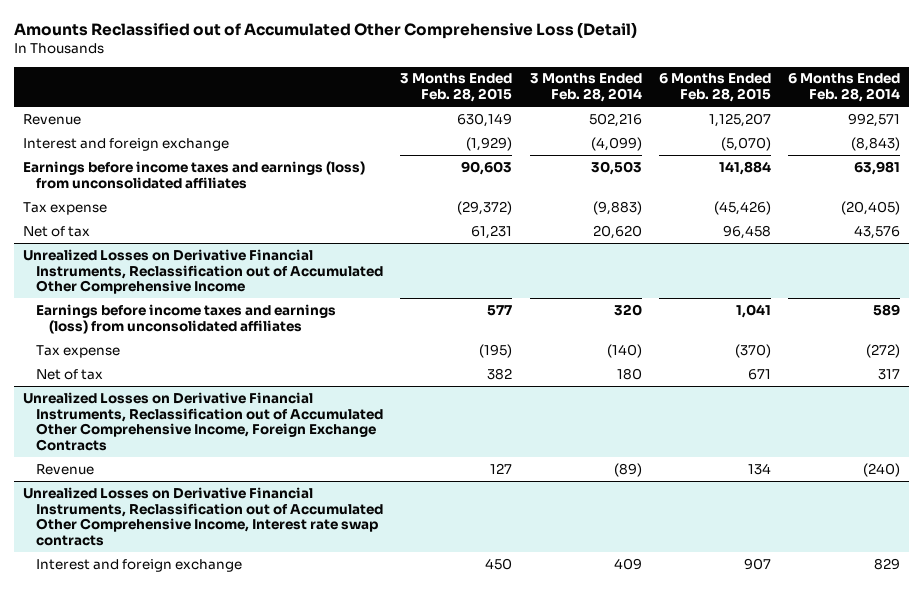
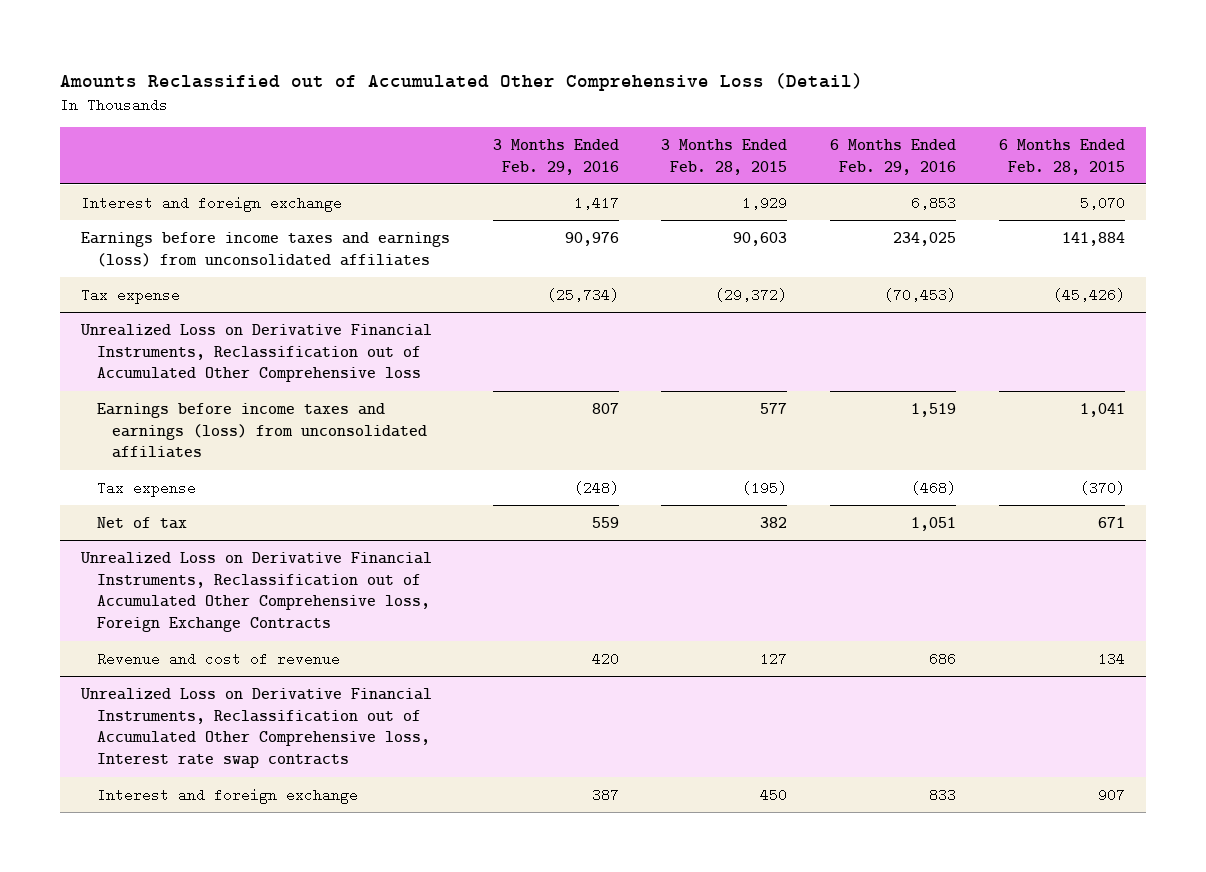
[529,73,642,103] 3 Months Ended Feb. 28, 2014 -> none
[788,73,901,103] 6 Months Ended Feb. 28, 2014 -> none
none -> [492,138,619,175] 3 Months Ended Feb. 29, 2016
none -> [829,138,956,175] 6 Months Ended Feb. 29, 2016
[23,113,82,125] Revenue -> none
[466,136,513,151] (1,929) -> [742,195,788,210] 1,929
[720,136,771,151] (5,070) -> [1079,195,1125,210] 5,070
[23,225,91,237] Net of tax -> none
[23,248,383,295] Unrealized Losses on Derivative Financial Instruments, Reclassification out of Accumulated Other Comprehensive Income -> [80,323,433,383] Unrealized Loss on Derivative Financial Instruments, Reclassification out of Accumulated Other Comprehensive loss
[23,391,383,451] Unrealized Losses on Derivative Financial Instruments, Reclassification out of Accumulated Other Comprehensive Income, Foreign Exchange Contracts -> [80,551,433,633] Unrealized Loss on Derivative Financial Instruments, Reclassification out of Accumulated Other Comprehensive loss, Foreign Exchange Contracts
[35,463,94,475] Revenue -> [96,651,340,666] Revenue and cost of revenue
[23,486,383,546] Unrealized Losses on Derivative Financial Instruments, Reclassification out of Accumulated Other Comprehensive Income, Interest rate swap contracts -> [80,687,433,769] Unrealized Loss on Derivative Financial Instruments, Reclassification out of Accumulated Other Comprehensive loss, Interest rate swap contracts

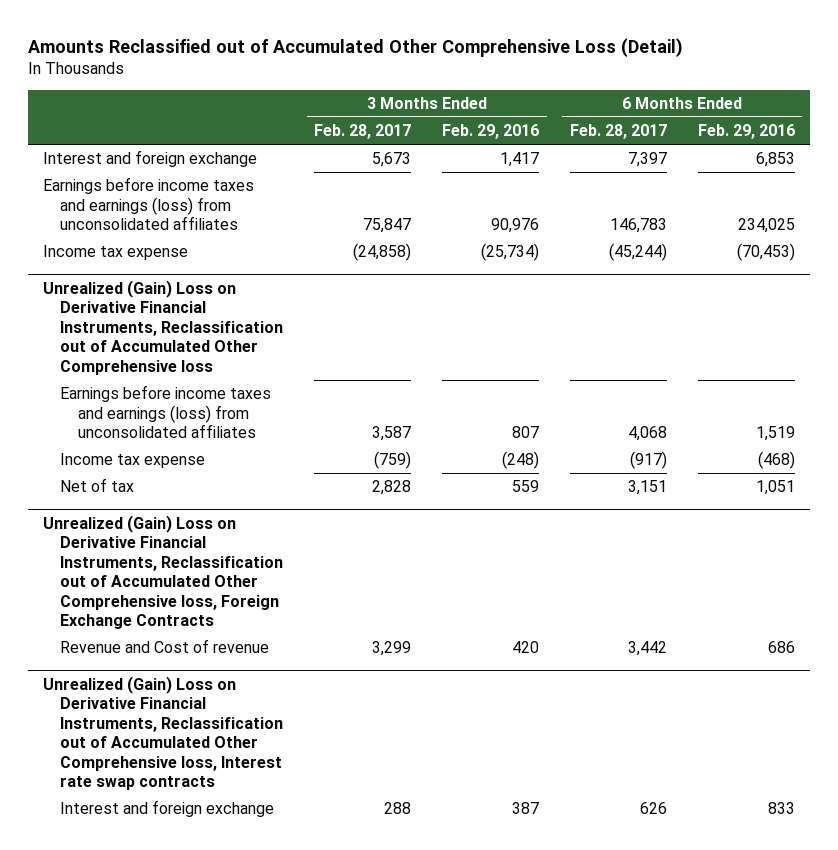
[661,138,788,175] 3 Months Ended Feb. 28, 2015 -> none
[998,138,1125,175] 6 Months Ended Feb. 28, 2015 -> none
none -> [314,124,412,140] Feb. 28, 2017
none -> [569,124,667,140] Feb. 28, 2017
[81,287,181,304] Tax expense -> [43,245,189,261] Income tax expense
[80,323,433,383] Unrealized Loss on Derivative Financial Instruments, Reclassification out of Accumulated Other Comprehensive loss -> [43,279,284,375] Unrealized (Gain) Loss on Derivative Financial Instruments, Reclassification out of Accumulated Other Comprehensive loss
[96,480,196,497] Tax expense -> [60,453,206,469] Income tax expense
[80,551,433,633] Unrealized Loss on Derivative Financial Instruments, Reclassification out of Accumulated Other Comprehensive loss, Foreign Exchange Contracts -> [43,514,284,630] Unrealized (Gain) Loss on Derivative Financial Instruments, Reclassification out of Accumulated Other Comprehensive loss, Foreign Exchange Contracts
[96,651,340,666] Revenue and cost of revenue -> [60,639,270,654] Revenue and Cost of revenue
[80,687,433,769] Unrealized Loss on Derivative Financial Instruments, Reclassification out of Accumulated Other Comprehensive loss, Interest rate swap contracts -> [43,675,284,791] Unrealized (Gain) Loss on Derivative Financial Instruments, Reclassification out of Accumulated Other Comprehensive loss, Interest rate swap contracts

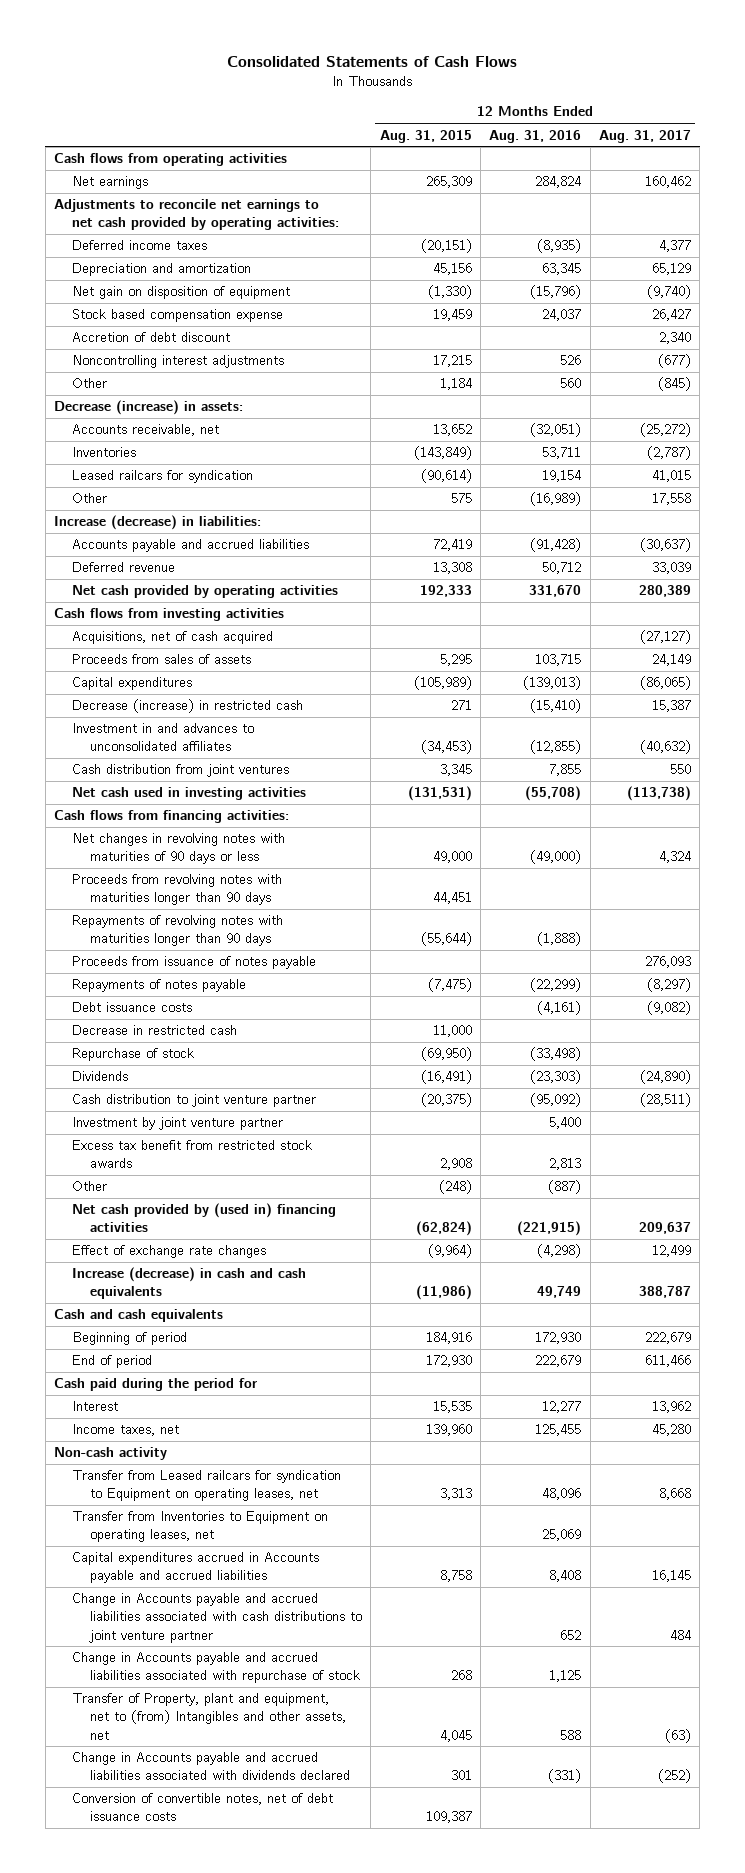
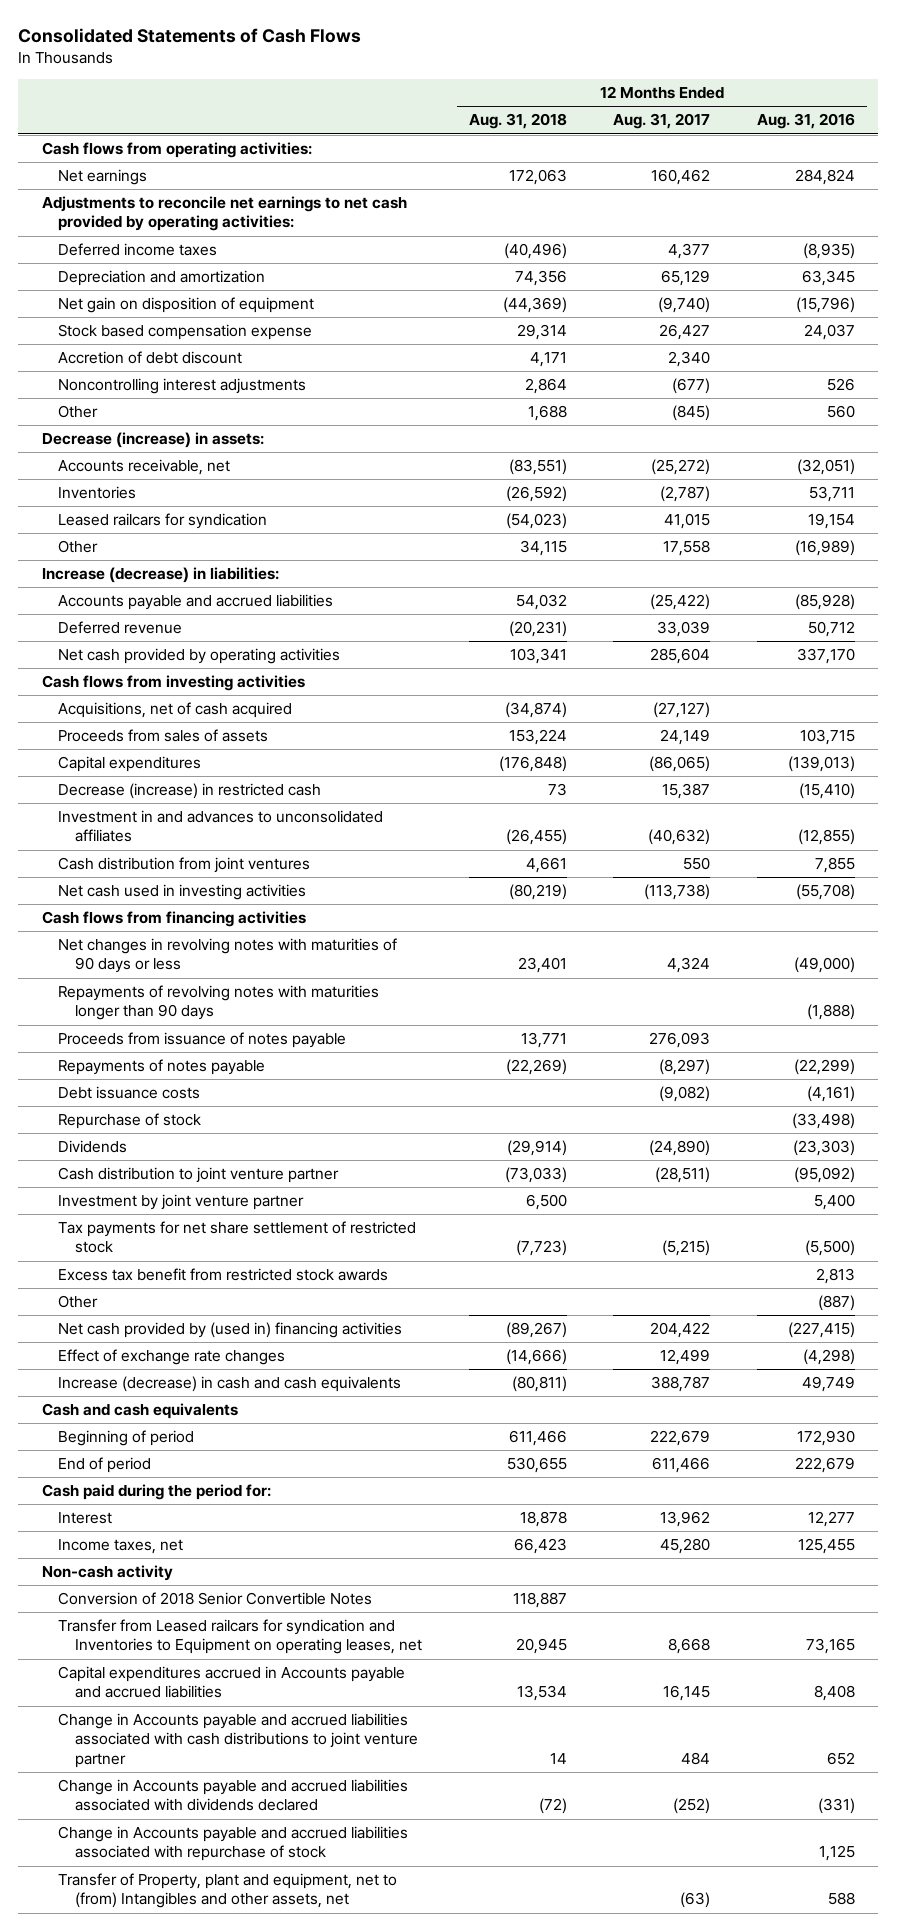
[379,129,472,143] Aug. 31, 2015 -> none
none -> [468,113,567,130] Aug. 31, 2018
[53,153,287,167] Cash flows from operating activities -> [41,142,312,159] Cash flows from operating activities:
[530,538,582,553] (91,428) -> [795,594,856,611] (85,928)
[640,538,692,553] (30,637) -> [650,594,711,611] (25,422)
[529,585,582,598] 331,670 -> [797,648,856,665] 337,170
[639,585,692,598] 280,389 -> [650,648,711,665] 285,604
[53,810,289,824] Cash flows from financing activities: -> [41,911,306,928] Cash flows from financing activities
[71,874,282,906] Proceeds from revolving notes with maturities longer than 90 days -> none
[71,1025,237,1036] Decrease in restricted cash -> none
none -> [58,1221,417,1254] Tax payments for net share settlement of restricted stock
[517,1221,582,1237] (221,915) -> [788,1322,856,1339] (227,415)
[639,1222,692,1235] 209,637 -> [650,1322,711,1339] 204,422
[53,1378,257,1392] Cash paid during the period for -> [41,1484,271,1501] Cash paid during the period for:
[71,1511,328,1543] Transfer from Inventories to Equipment on operating leases, net -> none
none -> [58,1592,373,1606] Conversion of 2018 Senior Convertible Notes
[71,1470,341,1502] Transfer from Leased railcars for syndication to Equipment on operating leases, net -> [58,1619,423,1655] Transfer from Leased railcars for syndication and Inventories to Equipment on operating leases, net
[542,1488,582,1501] 48,096 -> [806,1638,856,1655] 73,165
[71,1752,350,1781] Change in Accounts payable and accrued liabilities associated with dividends declared -> [58,1779,409,1812] Change in Accounts payable and accrued liabilities associated with dividends declared
[71,1793,333,1822] Conversion of convertible notes, net of debt issuance costs -> none

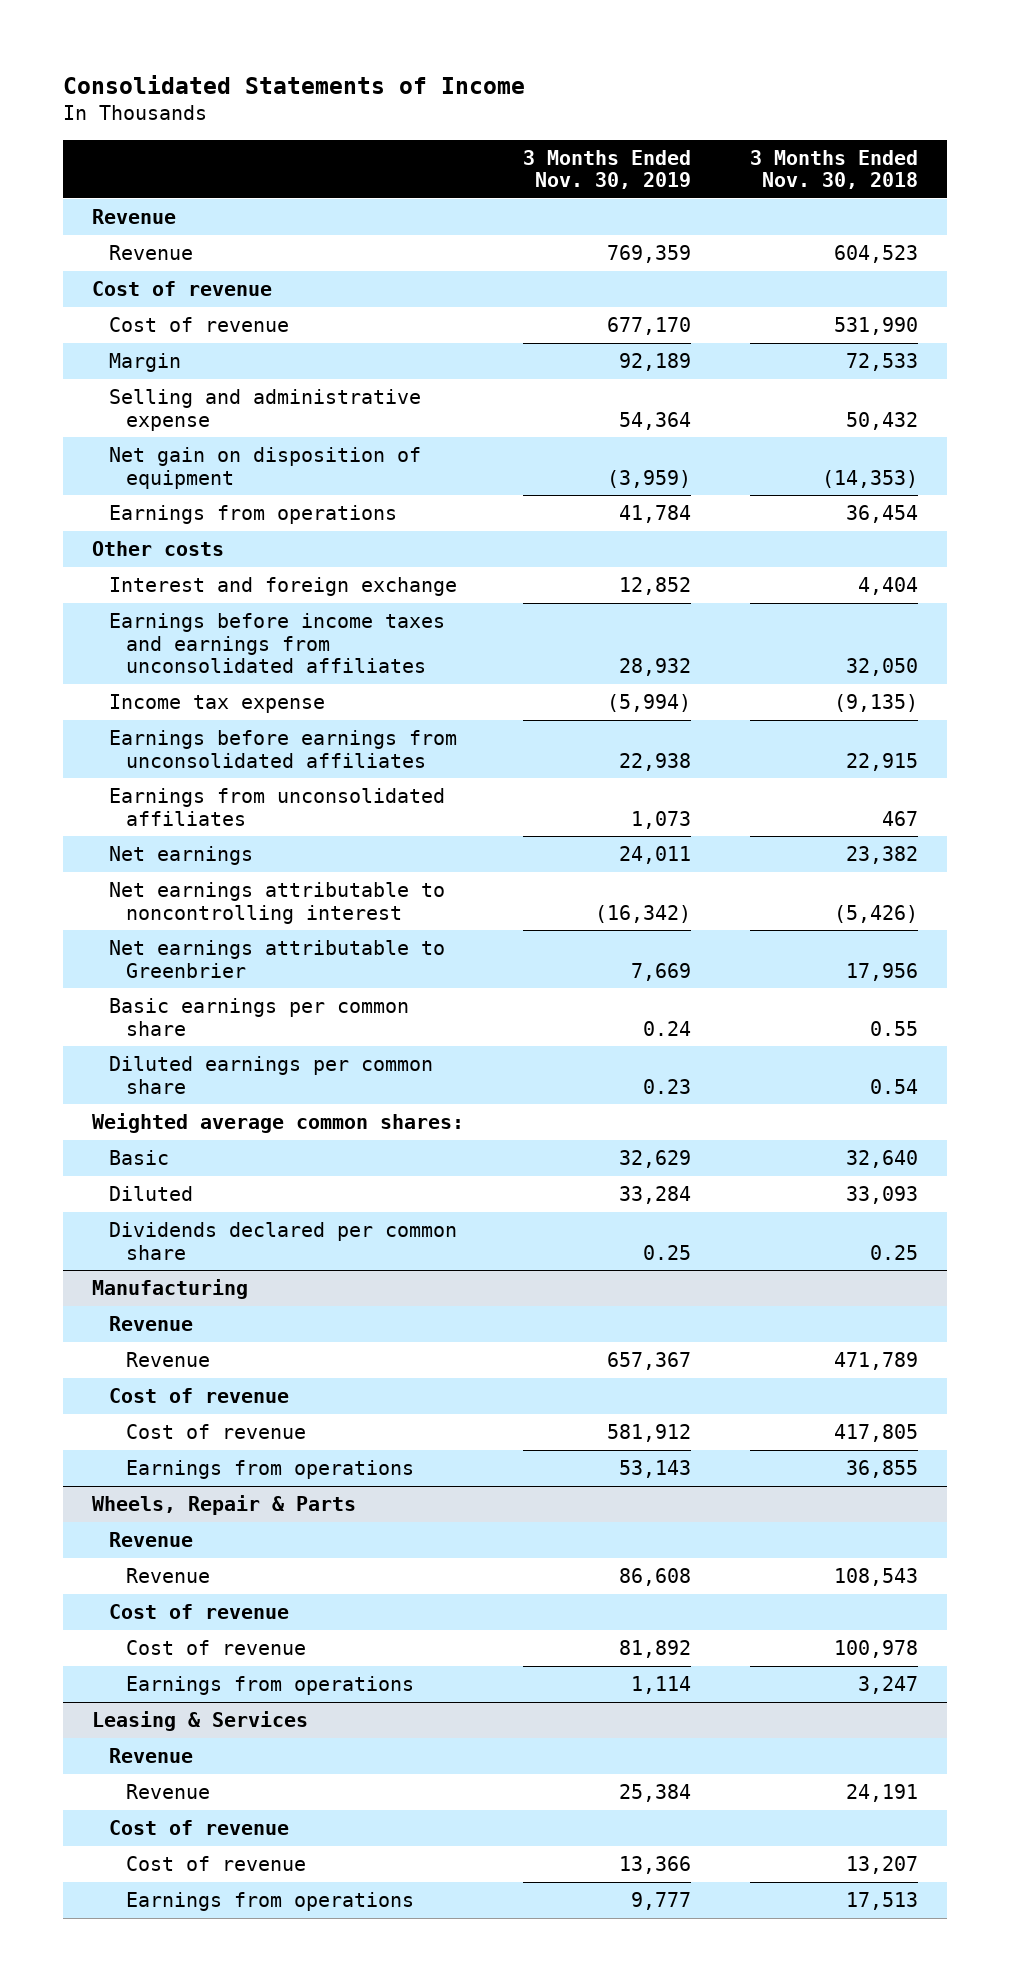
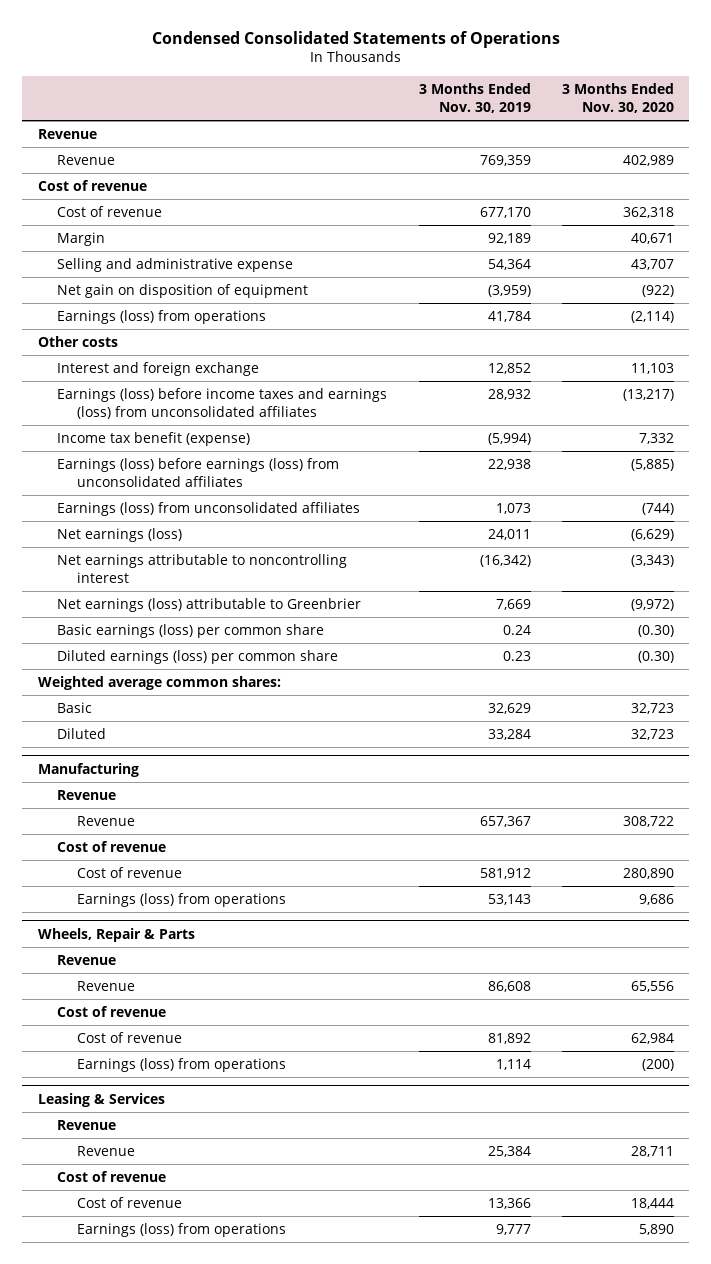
[63,74,526,94] Consolidated Statements of Income -> [151,30,560,48] Condensed Consolidated Statements of Operations
[749,149,918,190] 3 Months Ended Nov. 30, 2018 -> none
none -> [561,83,674,114] 3 Months Ended Nov. 30, 2020
[109,504,398,524] Earnings from operations -> [57,310,267,325] Earnings (loss) from operations
[109,612,446,674] Earnings before income taxes and earnings from unconsolidated affiliates -> [57,388,388,419] Earnings (loss) before income taxes and earnings (loss) from unconsolidated affiliates
[109,693,326,713] Income tax expense -> [57,432,251,447] Income tax benefit (expense)
[109,729,458,768] Earnings before earnings from unconsolidated affiliates -> [57,458,340,487] Earnings (loss) before earnings (loss) from unconsolidated affiliates
[109,787,446,826] Earnings from unconsolidated affiliates -> [57,502,361,517] Earnings (loss) from unconsolidated affiliates
[109,845,254,865] Net earnings -> [57,528,183,543] Net earnings (loss)
[109,939,446,978] Net earnings attributable to Greenbrier -> [57,598,362,613] Net earnings (loss) attributable to Greenbrier
[109,997,410,1036] Basic earnings per common share -> [57,624,325,639] Basic earnings (loss) per common share
[109,1055,434,1094] Diluted earnings per common share -> [57,650,339,665] Diluted earnings (loss) per common share
[109,1221,458,1260] Dividends declared per common share -> none
[125,1459,414,1479] Earnings from operations -> [77,893,287,908] Earnings (loss) from operations
[125,1675,414,1695] Earnings from operations -> [77,1058,287,1073] Earnings (loss) from operations
[125,1891,414,1911] Earnings from operations -> [77,1223,287,1238] Earnings (loss) from operations

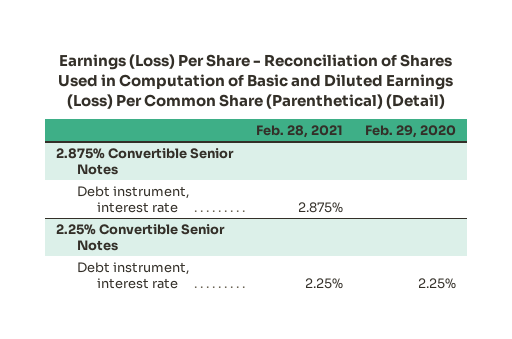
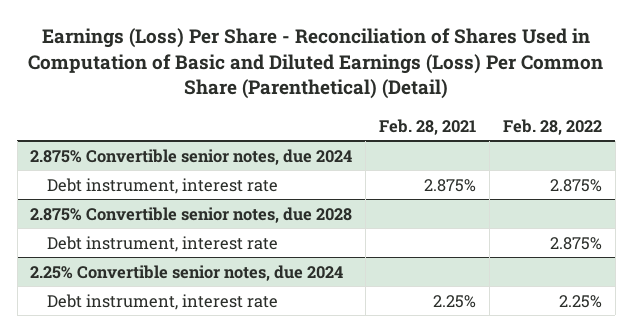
[364,124,456,138] Feb. 29, 2020 -> none
none -> [502,118,602,135] Feb. 28, 2022
[56,147,235,176] 2.875% Convertible Senior Notes -> [30,148,353,165] 2.875% Convertible senior notes, due 2024
none -> [30,206,353,223] 2.875% Convertible senior notes, due 2028
none -> [46,235,278,252] Debt instrument, interest rate
[56,223,226,252] 2.25% Convertible Senior Notes -> [30,264,344,281] 2.25% Convertible senior notes, due 2024

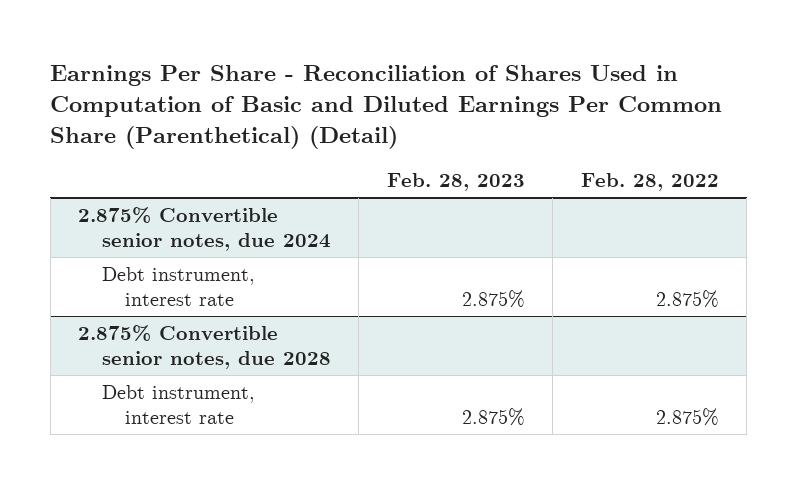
[28,27,604,100] Earnings (Loss) Per Share - Reconciliation of Shares Used in Computation of Basic and Diluted Earnings (Loss) Per Common Share (Parenthetical) (Detail) -> [50,65,723,150] Earnings Per Share - Reconciliation of Shares Used in Computation of Basic and Diluted Earnings Per Common Share (Parenthetical) (Detail)
[379,118,477,135] Feb. 28, 2021 -> none
none -> [386,172,525,191] Feb. 28, 2023
[30,264,344,281] 2.25% Convertible senior notes, due 2024 -> none
[46,293,278,310] Debt instrument, interest rate -> none

